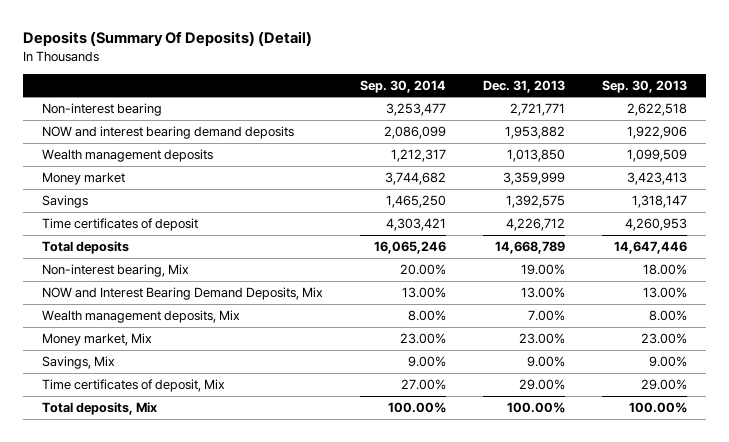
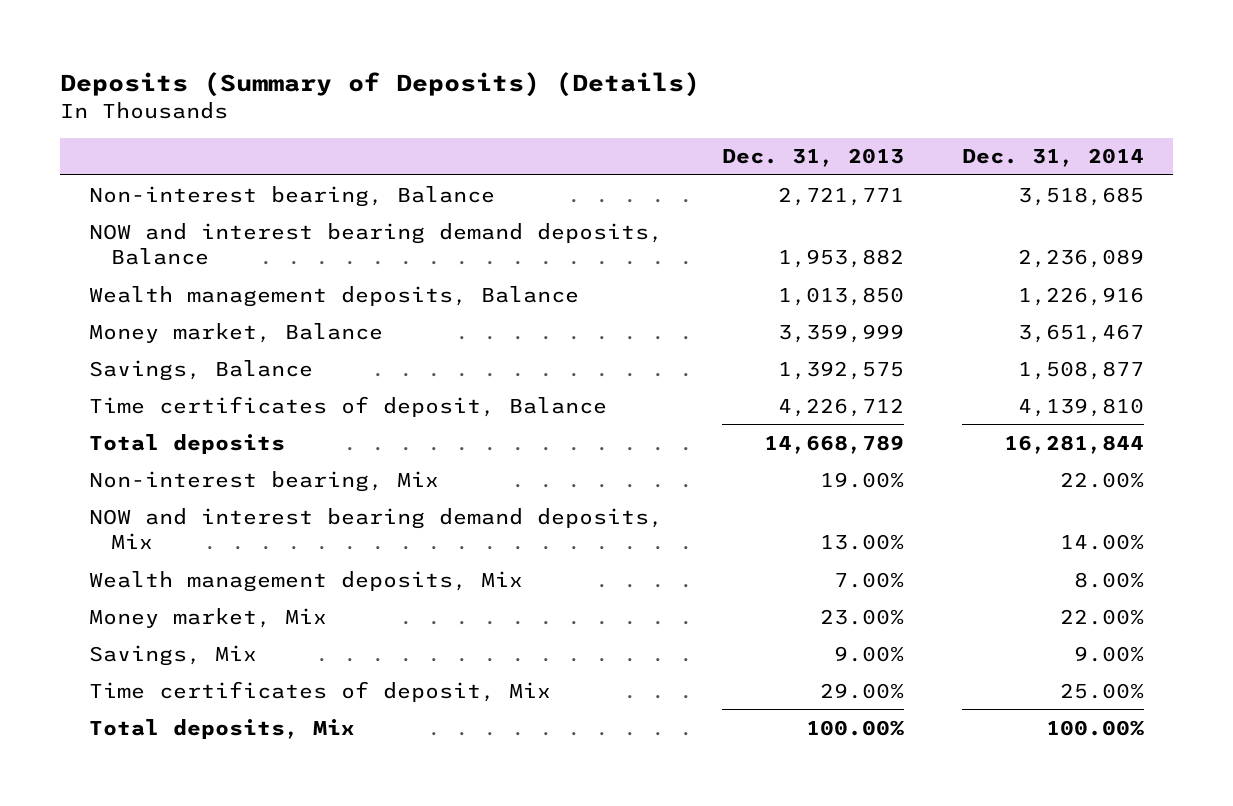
[23,31,313,47] Deposits (Summary Of Deposits) (Detail) -> [60,71,701,97] Deposits (Summary of Deposits) (Details)
[359,79,446,93] Sep. 30, 2014 -> none
[602,79,688,93] Sep. 30, 2013 -> none
none -> [962,148,1145,168] Dec. 31, 2014
[41,102,162,116] Non-interest bearing -> [89,185,496,207] Non-interest bearing, Balance
[41,125,294,139] NOW and interest bearing demand deposits -> [89,222,664,266] NOW and interest bearing demand deposits, Balance
[41,148,213,162] Wealth management deposits -> [89,285,580,307] Wealth management deposits, Balance
[41,171,125,185] Money market -> [89,322,384,343] Money market, Balance
[41,194,88,208] Savings -> [89,359,314,381] Savings, Balance
[41,217,198,231] Time certificates of deposit -> [89,395,608,417] Time certificates of deposit, Balance
[41,286,323,300] NOW and Interest Bearing Demand Deposits, Mix -> [89,507,664,550] NOW and interest bearing demand deposits, Mix

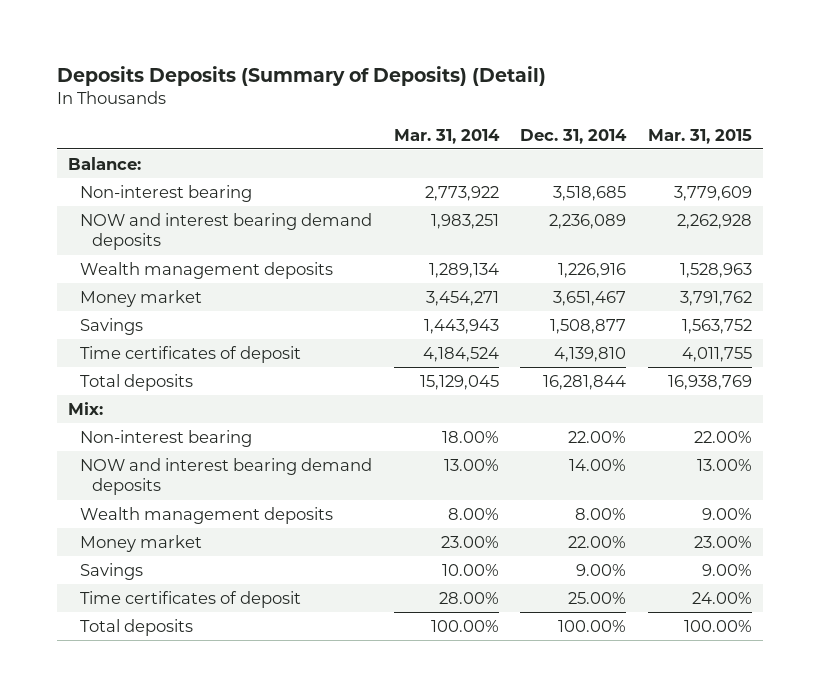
[60,71,701,97] Deposits (Summary of Deposits) (Details) -> [57,66,547,87] Deposits Deposits (Summary of Deposits) (Detail)
[721,148,904,168] Dec. 31, 2013 -> none
none -> [393,128,500,144] Mar. 31, 2014
none -> [647,128,752,144] Mar. 31, 2015
none -> [67,156,141,170] Balance:
[89,185,496,207] Non-interest bearing, Balance -> [80,184,253,202] Non-interest bearing
[89,222,664,266] NOW and interest bearing demand deposits, Balance -> [80,212,373,251] NOW and interest bearing demand deposits
[89,285,580,307] Wealth management deposits, Balance -> [80,261,334,279] Wealth management deposits
[89,322,384,343] Money market, Balance -> [80,289,203,307] Money market
[89,359,314,381] Savings, Balance -> [80,317,144,335] Savings
[89,395,608,417] Time certificates of deposit, Balance -> [80,345,302,363] Time certificates of deposit
none -> [67,401,103,415] Mix:
[89,470,440,492] Non-interest bearing, Mix -> [80,429,253,447] Non-interest bearing
[89,507,664,550] NOW and interest bearing demand deposits, Mix -> [80,457,373,496] NOW and interest bearing demand deposits
[89,570,524,592] Wealth management deposits, Mix -> [80,506,334,524] Wealth management deposits
[89,607,328,628] Money market, Mix -> [80,534,203,552] Money market
[89,644,258,666] Savings, Mix -> [80,562,144,580] Savings
[89,680,552,702] Time certificates of deposit, Mix -> [80,590,302,608] Time certificates of deposit
[89,718,356,739] Total deposits, Mix -> [80,618,194,636] Total deposits

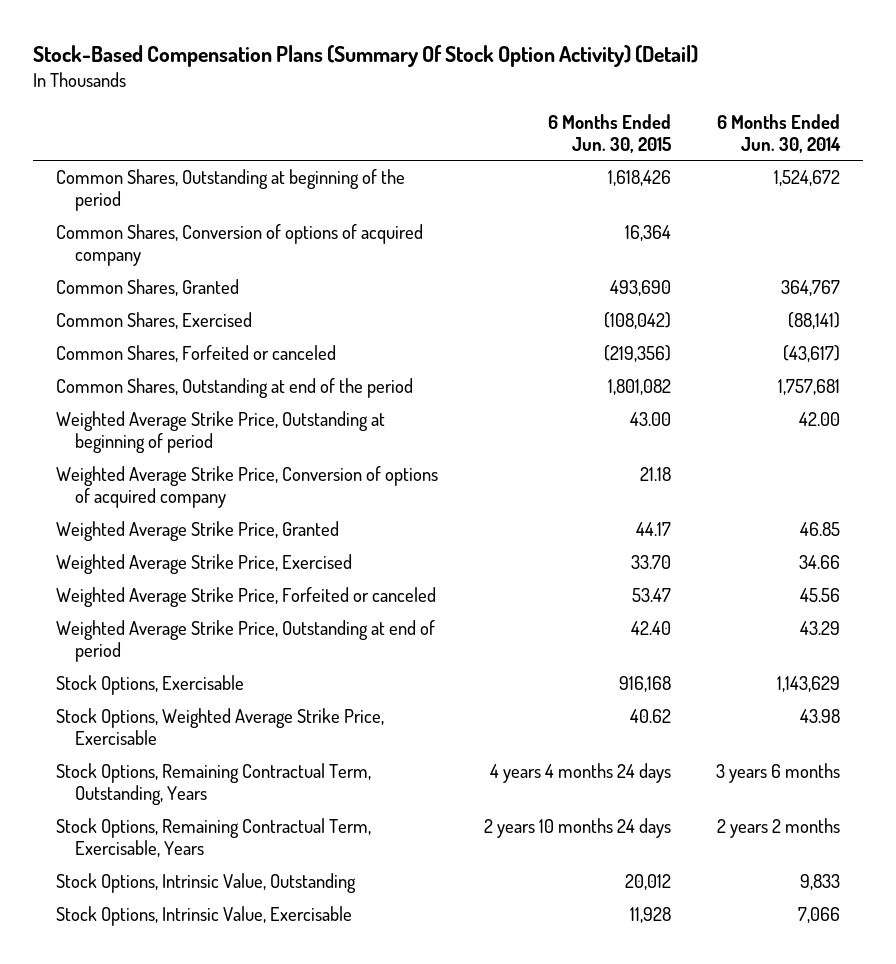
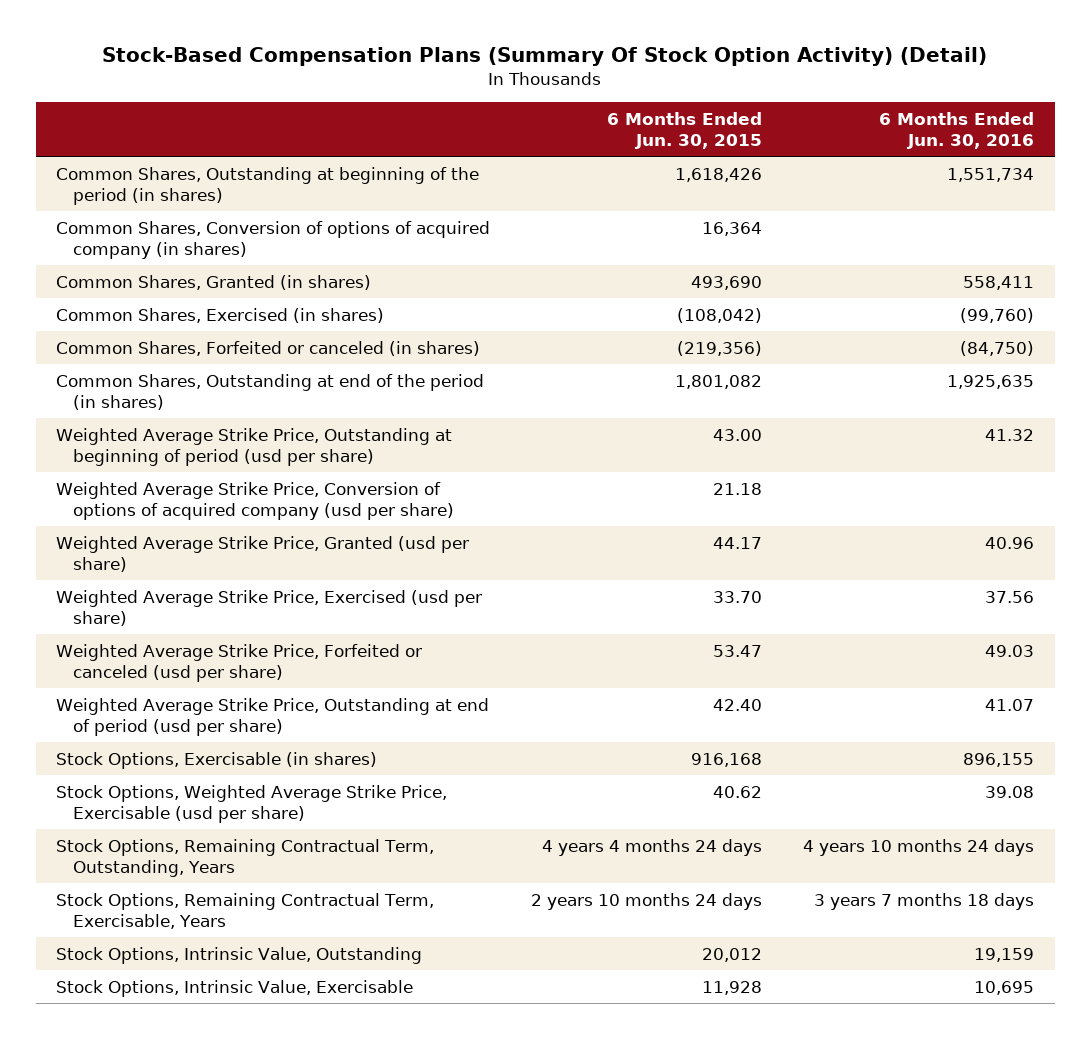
[717,114,842,153] 6 Months Ended Jun. 30, 2014 -> none
none -> [879,112,1035,150] 6 Months Ended Jun. 30, 2016
[55,169,405,211] Common Shares, Outstanding at beginning of the period -> [56,166,480,205] Common Shares, Outstanding at beginning of the period (in shares)
[55,224,423,266] Common Shares, Conversion of options of acquired company -> [56,220,491,259] Common Shares, Conversion of options of acquired company (in shares)
[55,279,239,297] Common Shares, Granted -> [56,274,372,290] Common Shares, Granted (in shares)
[55,312,252,330] Common Shares, Exercised -> [56,307,385,323] Common Shares, Exercised (in shares)
[55,345,336,363] Common Shares, Forfeited or canceled -> [56,340,481,356] Common Shares, Forfeited or canceled (in shares)
[55,378,413,399] Common Shares, Outstanding at end of the period -> [56,373,485,410] Common Shares, Outstanding at end of the period (in shares)
[55,411,385,453] Weighted Average Strike Price, Outstanding at beginning of period -> [56,427,453,466] Weighted Average Strike Price, Outstanding at beginning of period (usd per share)
[55,466,438,508] Weighted Average Strike Price, Conversion of options of acquired company -> [56,481,454,520] Weighted Average Strike Price, Conversion of options of acquired company (usd per share)
[55,521,339,542] Weighted Average Strike Price, Granted -> [56,535,470,572] Weighted Average Strike Price, Granted (usd per share)
[55,554,352,575] Weighted Average Strike Price, Exercised -> [56,589,483,626] Weighted Average Strike Price, Exercised (usd per share)
[55,587,436,608] Weighted Average Strike Price, Forfeited or canceled -> [56,643,423,682] Weighted Average Strike Price, Forfeited or canceled (usd per share)
[55,620,435,662] Weighted Average Strike Price, Outstanding at end of period -> [56,697,490,736] Weighted Average Strike Price, Outstanding at end of period (usd per share)
[55,675,244,696] Stock Options, Exercisable -> [56,751,378,769] Stock Options, Exercisable (in shares)
[55,708,384,745] Stock Options, Weighted Average Strike Price, Exercisable -> [56,784,448,823] Stock Options, Weighted Average Strike Price, Exercisable (usd per share)

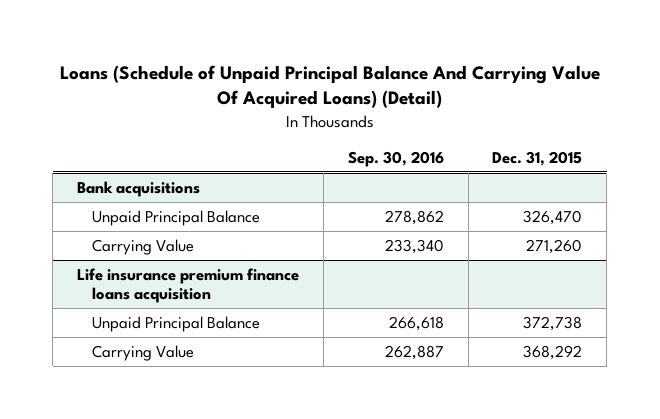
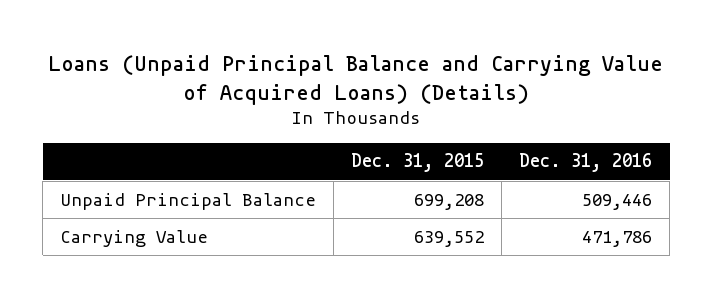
[59,64,600,109] Loans (Schedule of Unpaid Principal Balance And Carrying Value Of Acquired Loans) (Detail) -> [48,55,664,105] Loans (Unpaid Principal Balance and Carrying Value of Acquired Loans) (Details)
[347,150,444,167] Sep. 30, 2016 -> none
none -> [519,153,653,173] Dec. 31, 2016
[77,180,201,197] Bank acquisitions -> none
[77,267,300,304] Life insurance premium finance loans acquisition -> none
[92,315,261,332] Unpaid Principal Balance -> none
[92,344,195,361] Carrying Value -> none
[523,209,583,225] 326,470 -> [414,193,485,210] 699,208
[526,238,583,254] 271,260 -> [414,230,485,247] 639,552

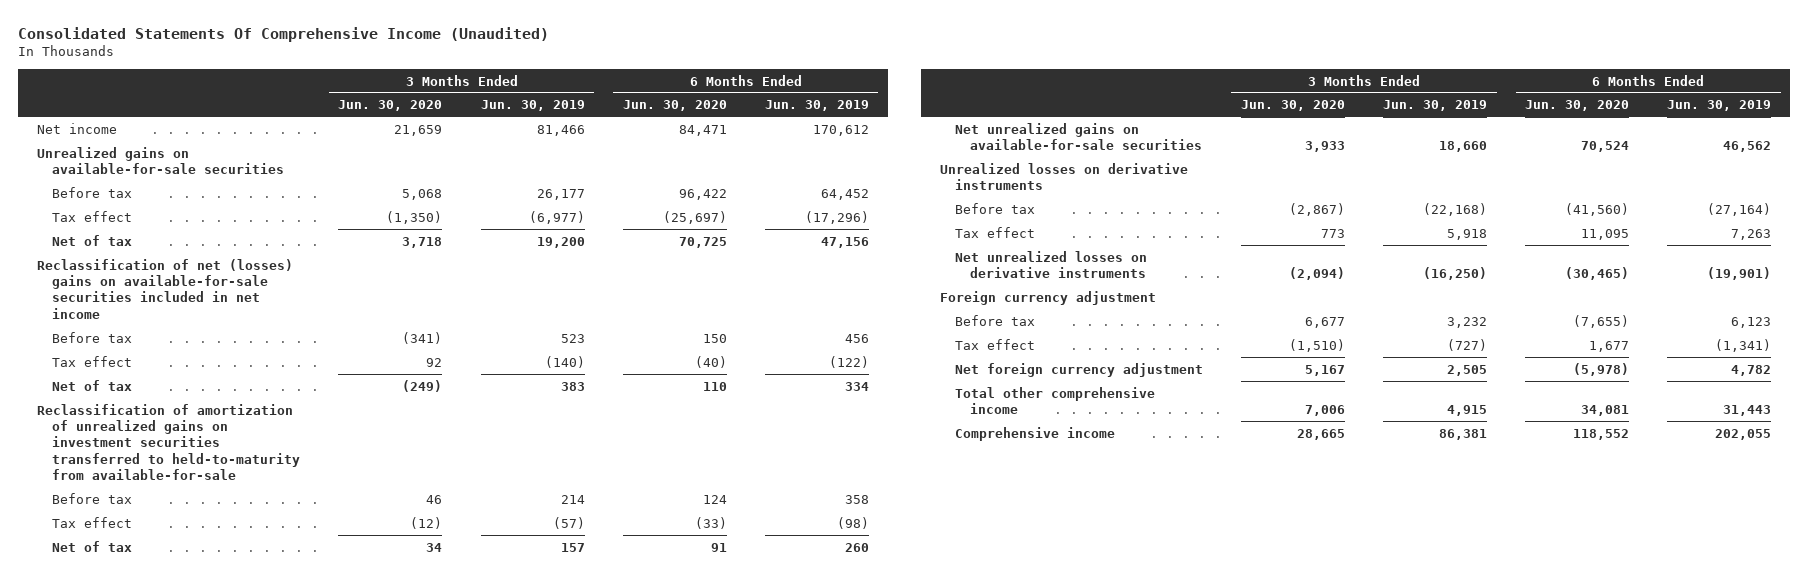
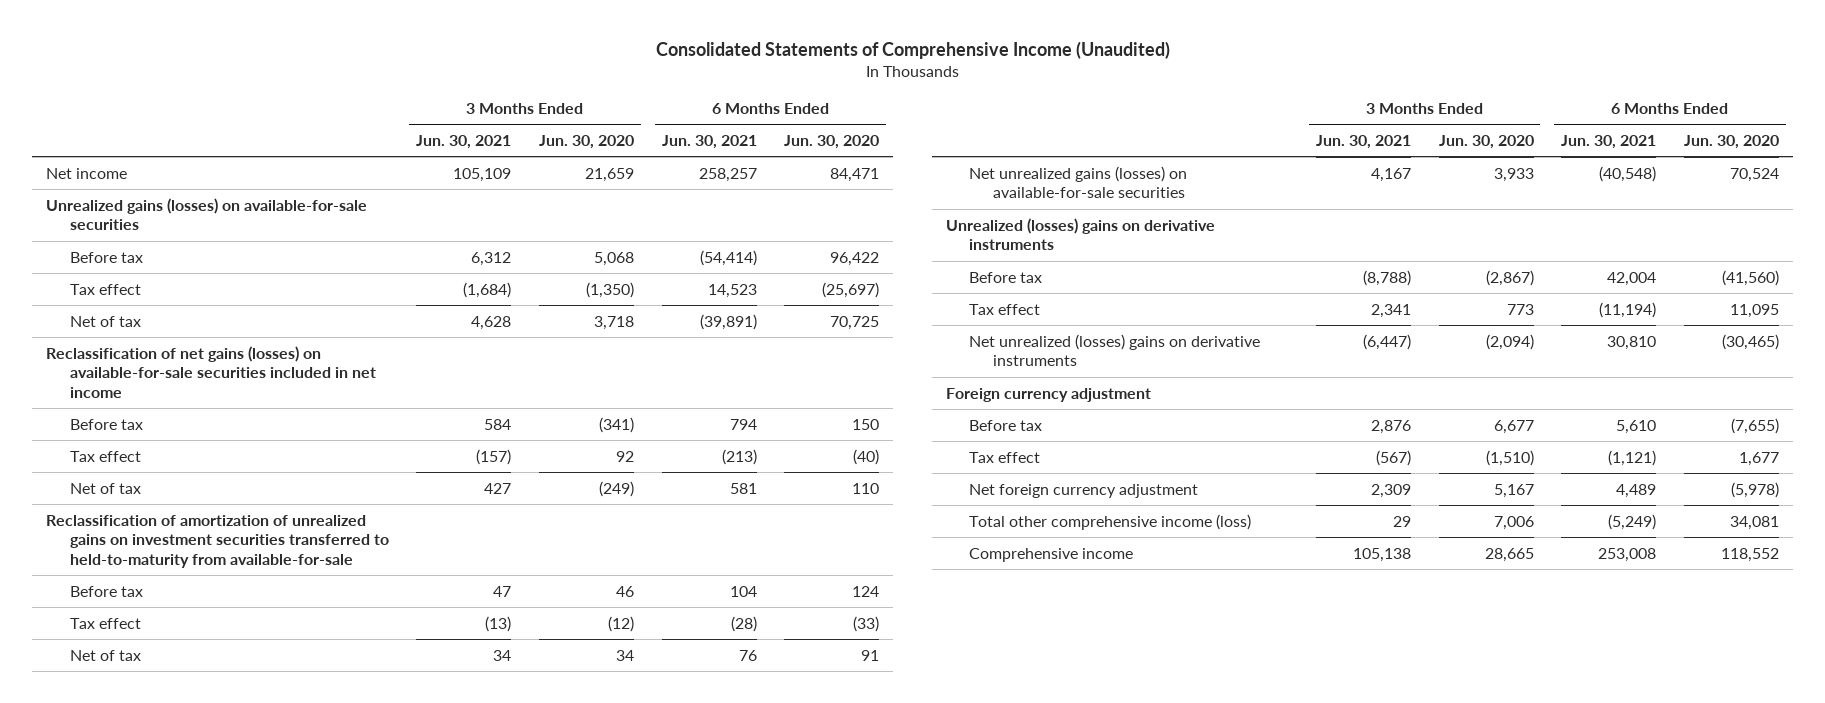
[18,26,550,42] Consolidated Statements Of Comprehensive Income (Unaudited) -> [655,41,1170,60] Consolidated Statements of Comprehensive Income (Unaudited)
[480,100,585,112] Jun. 30, 2019 -> none
[764,100,869,112] Jun. 30, 2019 -> none
none -> [416,134,512,149] Jun. 30, 2021
none -> [661,134,757,149] Jun. 30, 2021
[37,146,285,174] Unrealized gains on available-for-sale securities -> [46,197,368,231] Unrealized gains (losses) on available-for-sale securities
[37,258,294,319] Reclassification of net (losses) gains on available-for-sale securities included in net income -> [46,345,376,398] Reclassification of net gains (losses) on available-for-sale securities included in net income
[954,122,1202,150] Net unrealized gains on available-for-sale securities -> [969,165,1188,199] Net unrealized gains (losses) on available-for-sale securities
[939,162,1188,190] Unrealized losses on derivative instruments -> [945,217,1215,251] Unrealized (losses) gains on derivative instruments
[954,250,1147,278] Net unrealized losses on derivative instruments -> [969,333,1261,367] Net unrealized (losses) gains on derivative instruments
[954,386,1155,414] Total other comprehensive income -> [969,513,1252,530] Total other comprehensive income (loss)

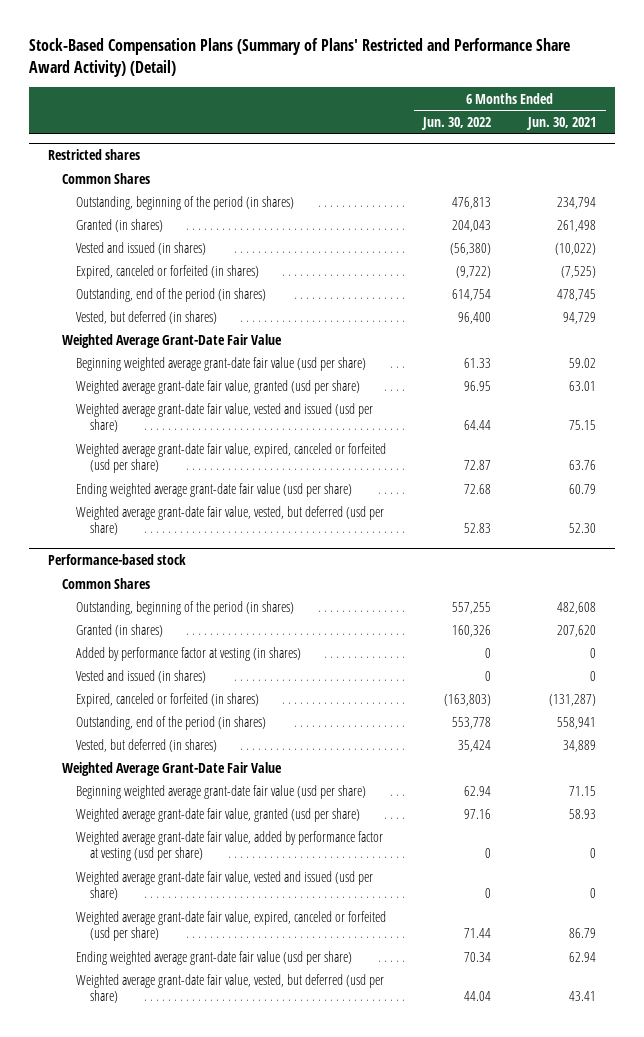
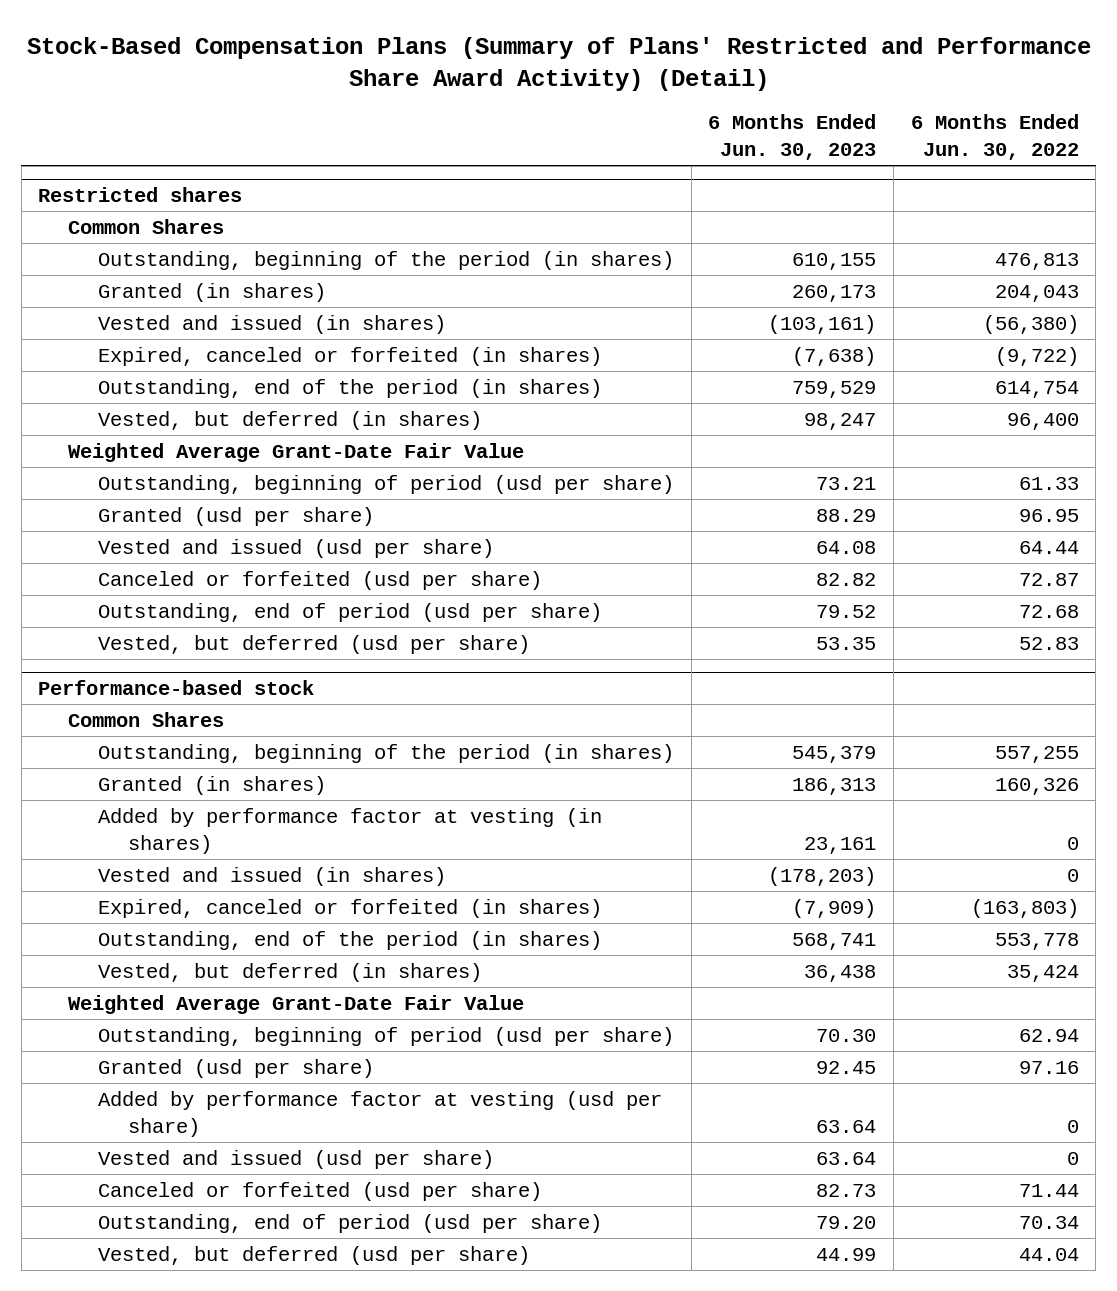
[526,116,597,130] Jun. 30, 2021 -> none
none -> [708,114,877,161] 6 Months Ended Jun. 30, 2023
[75,356,366,371] Beginning weighted average grant-date fair value (usd per share) -> [97,474,674,494] Outstanding, beginning of period (usd per share)
[75,379,360,394] Weighted average grant-date fair value, granted (usd per share) -> [97,506,374,526] Granted (usd per share)
[75,402,373,433] Weighted average grant-date fair value, vested and issued (usd per share) -> [97,538,494,558] Vested and issued (usd per share)
[75,442,386,474] Weighted average grant-date fair value, expired, canceled or forfeited (usd per share) -> [97,570,542,590] Canceled or forfeited (usd per share)
[75,482,352,497] Ending weighted average grant-date fair value (usd per share) -> [97,602,602,622] Outstanding, end of period (usd per share)
[75,505,384,536] Weighted average grant-date fair value, vested, but deferred (usd per share) -> [97,634,530,654] Vested, but deferred (usd per share)
[75,784,366,799] Beginning weighted average grant-date fair value (usd per share) -> [97,1026,674,1046] Outstanding, beginning of period (usd per share)
[75,807,360,822] Weighted average grant-date fair value, granted (usd per share) -> [97,1058,374,1078] Granted (usd per share)
[75,830,383,862] Weighted average grant-date fair value, added by performance factor at vesting (usd per share) -> [97,1090,662,1137] Added by performance factor at vesting (usd per share)
[75,870,373,901] Weighted average grant-date fair value, vested and issued (usd per share) -> [97,1149,494,1169] Vested and issued (usd per share)
[75,910,386,942] Weighted average grant-date fair value, expired, canceled or forfeited (usd per share) -> [97,1181,542,1201] Canceled or forfeited (usd per share)
[75,950,352,965] Ending weighted average grant-date fair value (usd per share) -> [97,1213,602,1233] Outstanding, end of period (usd per share)
[75,973,384,1004] Weighted average grant-date fair value, vested, but deferred (usd per share) -> [97,1245,530,1265] Vested, but deferred (usd per share)

